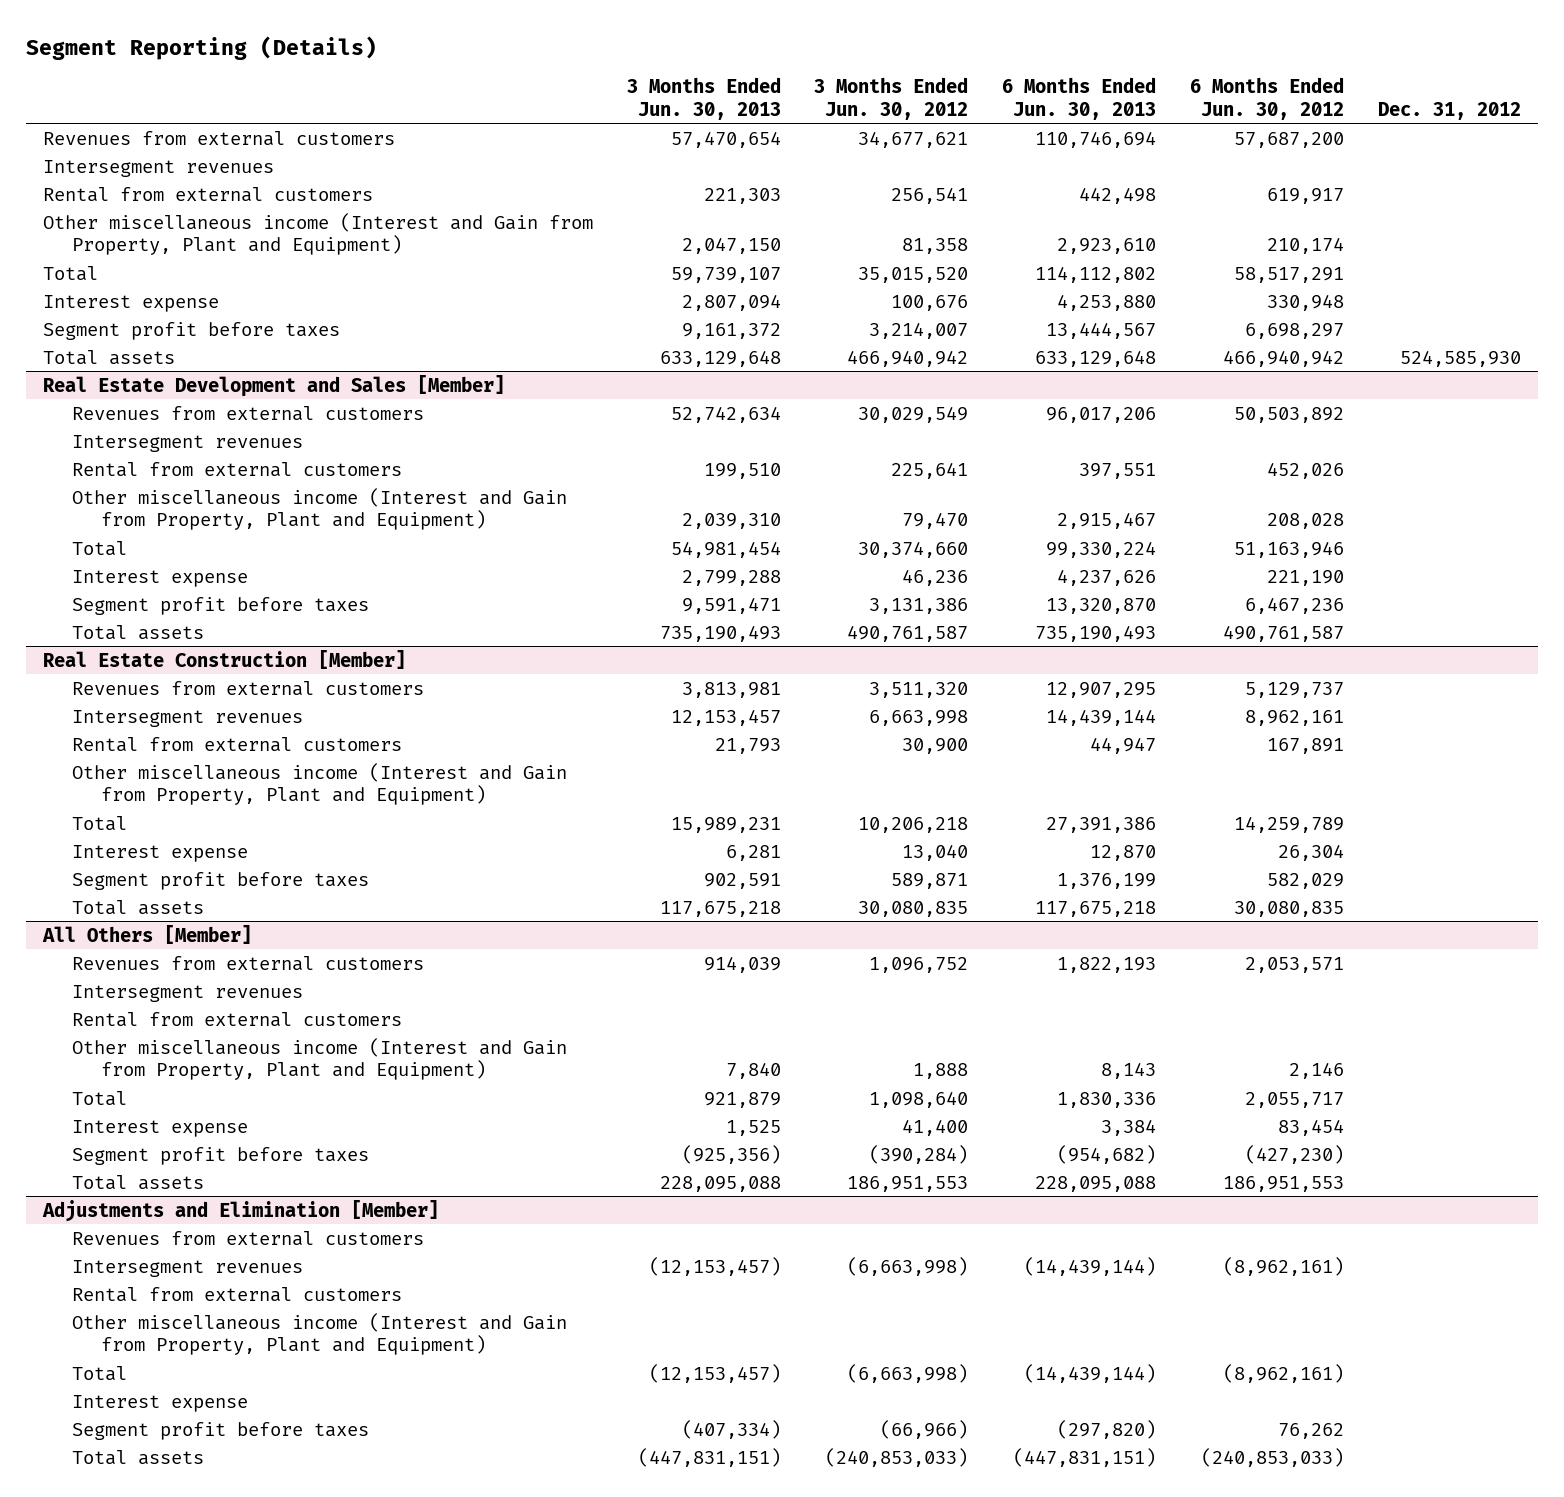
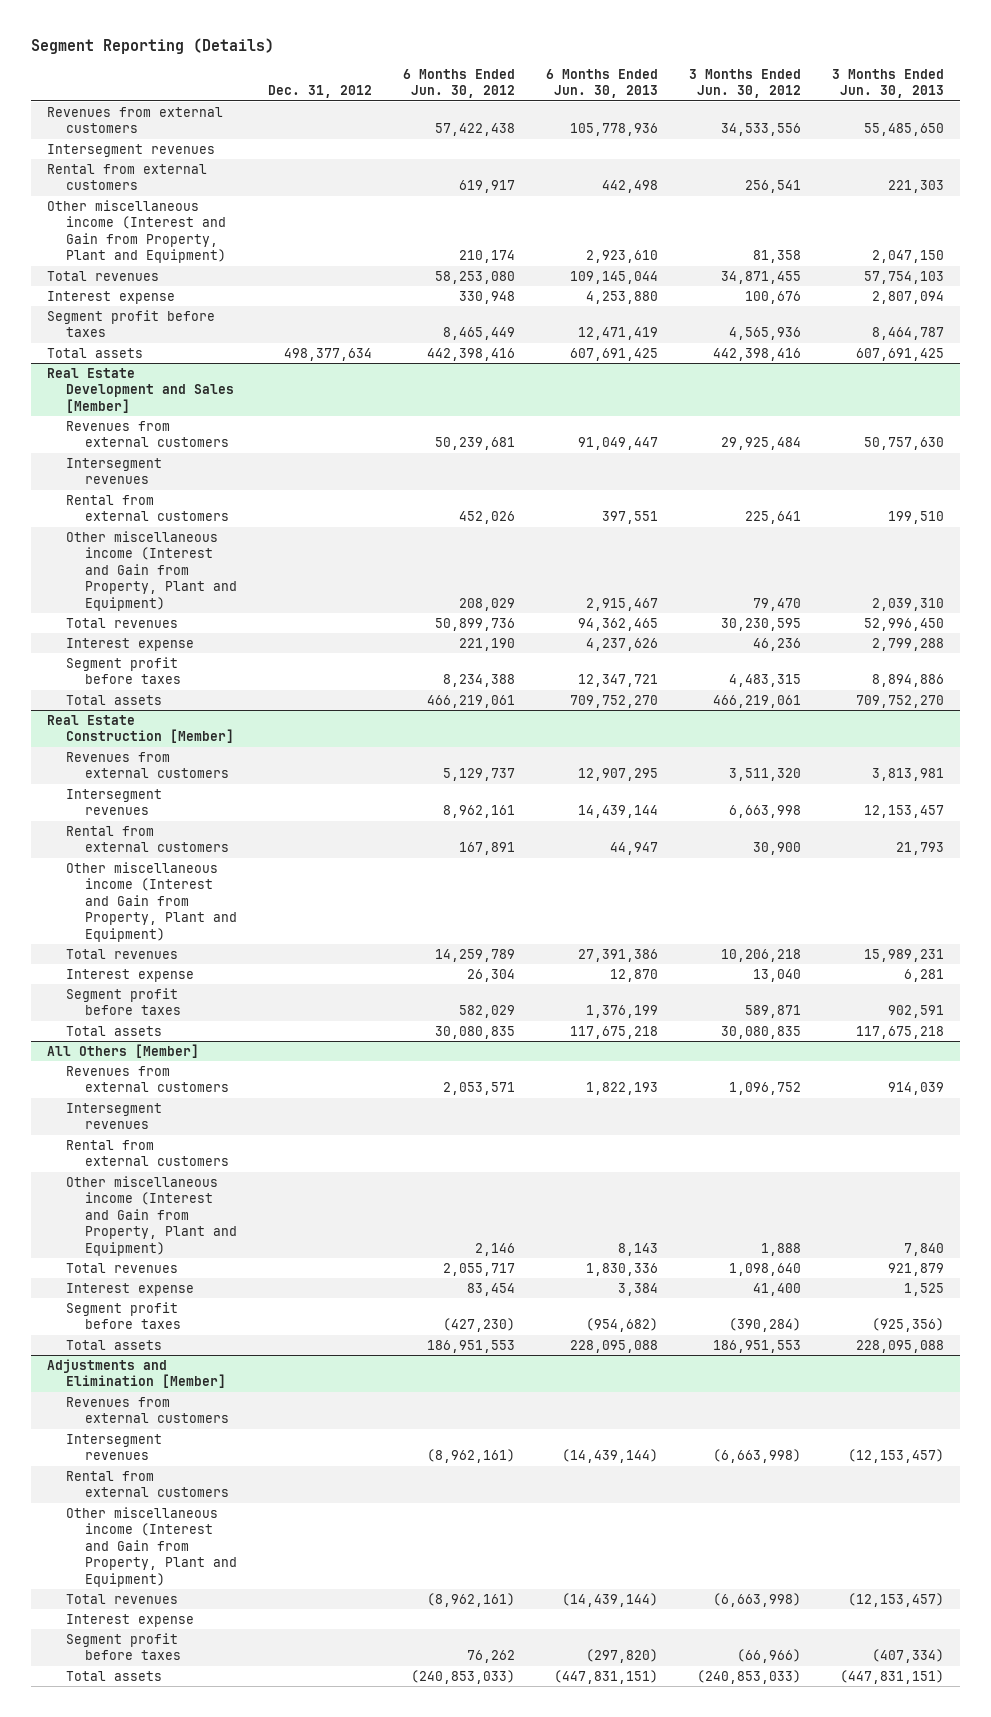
[670,130,781,148] 57,470,654 -> [864,123,945,137] 55,485,650
[858,130,969,148] 34,677,621 -> [721,123,802,137] 34,533,556
[1035,130,1157,148] 110,746,694 -> [570,123,659,137] 105,778,936
[1234,131,1345,148] 57,687,200 -> [435,123,516,137] 57,422,438
[42,265,98,281] Total -> [46,270,159,281] Total revenues
[670,266,781,283] 59,739,107 -> [864,270,945,284] 57,754,103
[858,266,969,283] 35,015,520 -> [721,270,802,284] 34,871,455
[1035,265,1157,283] 114,112,802 -> [570,270,659,284] 109,145,044
[1234,266,1345,283] 58,517,291 -> [435,270,516,284] 58,253,080
[681,322,781,339] 9,161,372 -> [872,327,945,341] 8,464,787
[869,321,969,339] 3,214,007 -> [729,327,802,341] 4,565,936
[1046,321,1157,339] 13,444,567 -> [578,327,659,341] 12,471,419
[1245,322,1345,339] 6,698,297 -> [443,327,516,341] 8,465,449
[659,349,781,367] 633,129,648 -> [856,347,945,361] 607,691,425
[847,349,969,367] 466,940,942 -> [713,347,802,361] 442,398,416
[1035,349,1157,367] 633,129,648 -> [570,347,659,361] 607,691,425
[1223,349,1345,367] 466,940,942 -> [427,347,516,361] 442,398,416
[1399,349,1521,367] 524,585,930 -> [284,347,373,361] 498,377,634
[670,405,781,423] 52,742,634 -> [864,437,945,451] 50,757,630
[858,405,969,423] 30,029,549 -> [721,437,802,451] 29,925,484
[1046,406,1157,423] 96,017,206 -> [578,437,659,451] 91,049,447
[1234,406,1345,423] 50,503,892 -> [435,437,516,451] 50,239,681
[1267,512,1345,529] 208,028 -> [459,597,516,611] 208,029
[71,540,127,556] Total -> [65,617,178,628] Total revenues
[670,540,781,558] 54,981,454 -> [864,617,945,631] 52,996,450
[858,540,969,558] 30,374,660 -> [721,617,802,631] 30,230,595
[1046,540,1157,558] 99,330,224 -> [578,617,659,631] 94,362,465
[1234,540,1345,558] 51,163,946 -> [435,617,516,631] 50,899,736
[681,596,781,614] 9,591,471 -> [872,674,945,688] 8,894,886
[869,597,969,614] 3,131,386 -> [729,674,802,688] 4,483,315
[1046,597,1157,614] 13,320,870 -> [578,674,659,688] 12,347,721
[1245,596,1345,614] 6,467,236 -> [443,674,516,688] 8,234,388
[659,624,781,642] 735,190,493 -> [856,694,945,708] 709,752,270
[847,624,969,642] 490,761,587 -> [713,694,802,708] 466,219,061
[1035,624,1157,642] 735,190,493 -> [570,694,659,708] 709,752,270
[1223,624,1345,642] 490,761,587 -> [427,694,516,708] 466,219,061
[71,815,127,831] Total -> [65,948,178,959] Total revenues
[71,1090,127,1106] Total -> [65,1262,178,1273] Total revenues
[71,1365,127,1381] Total -> [65,1593,178,1604] Total revenues

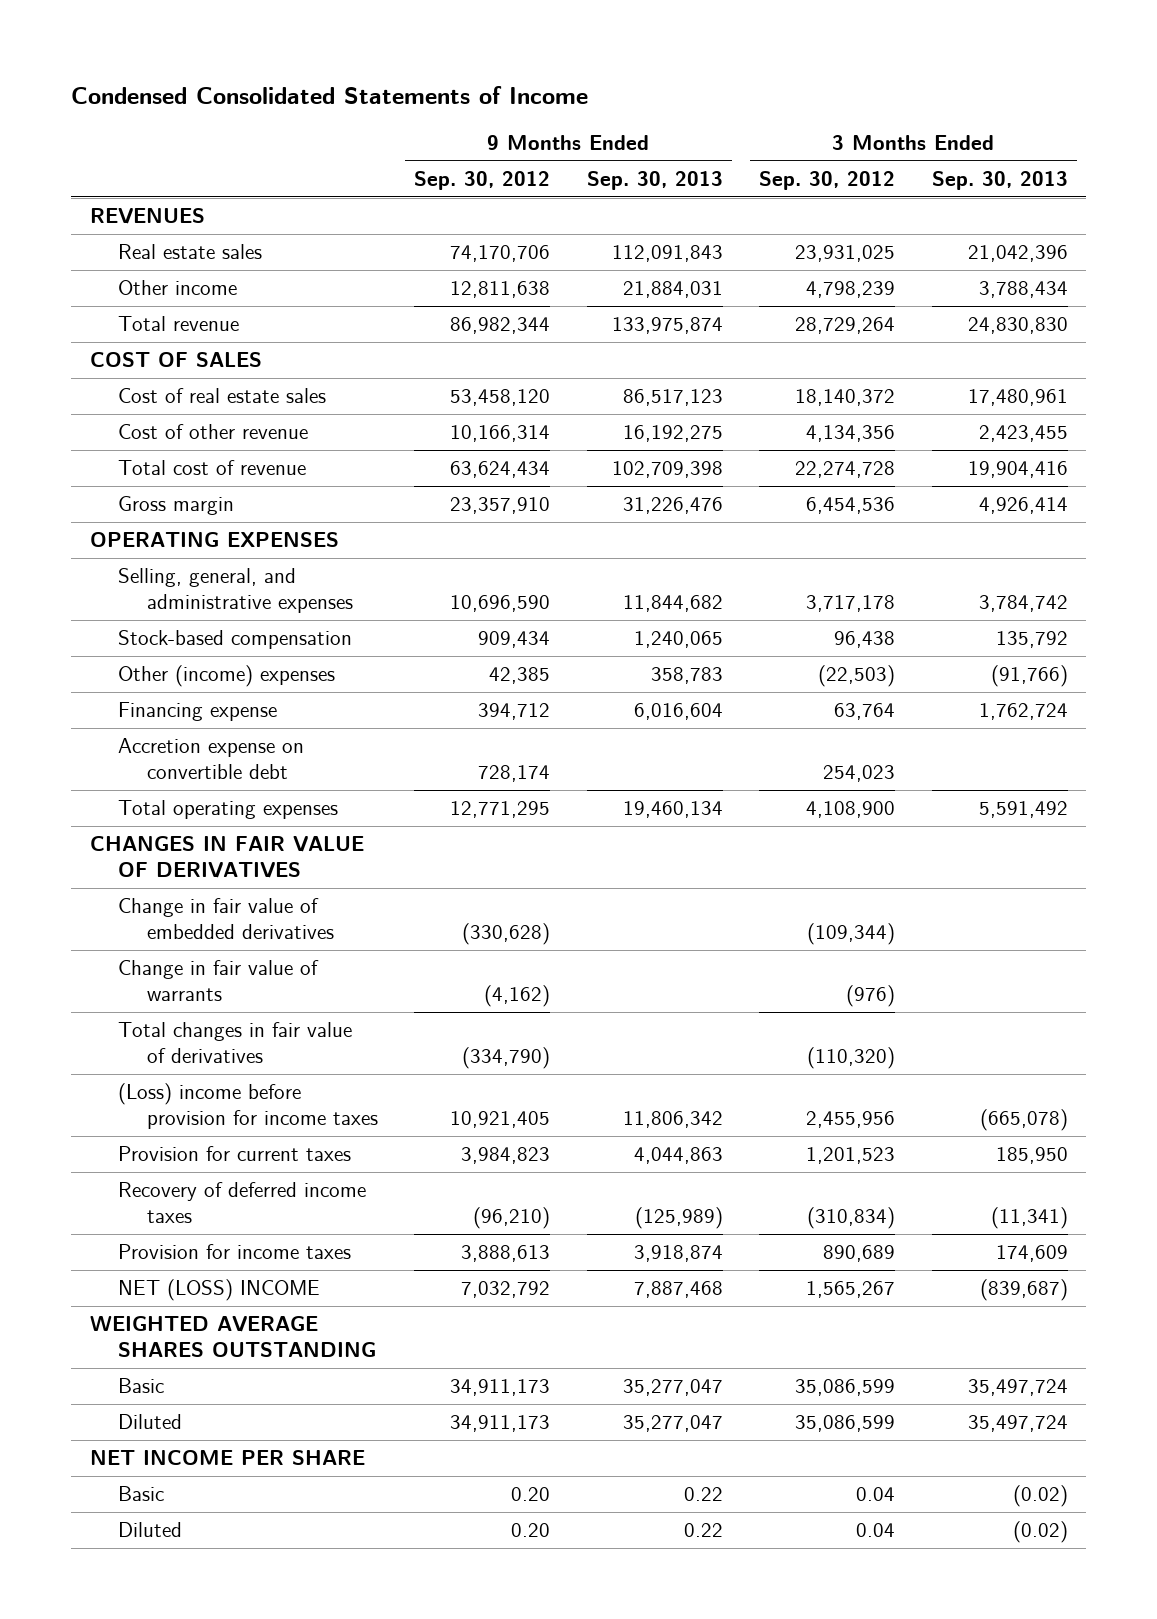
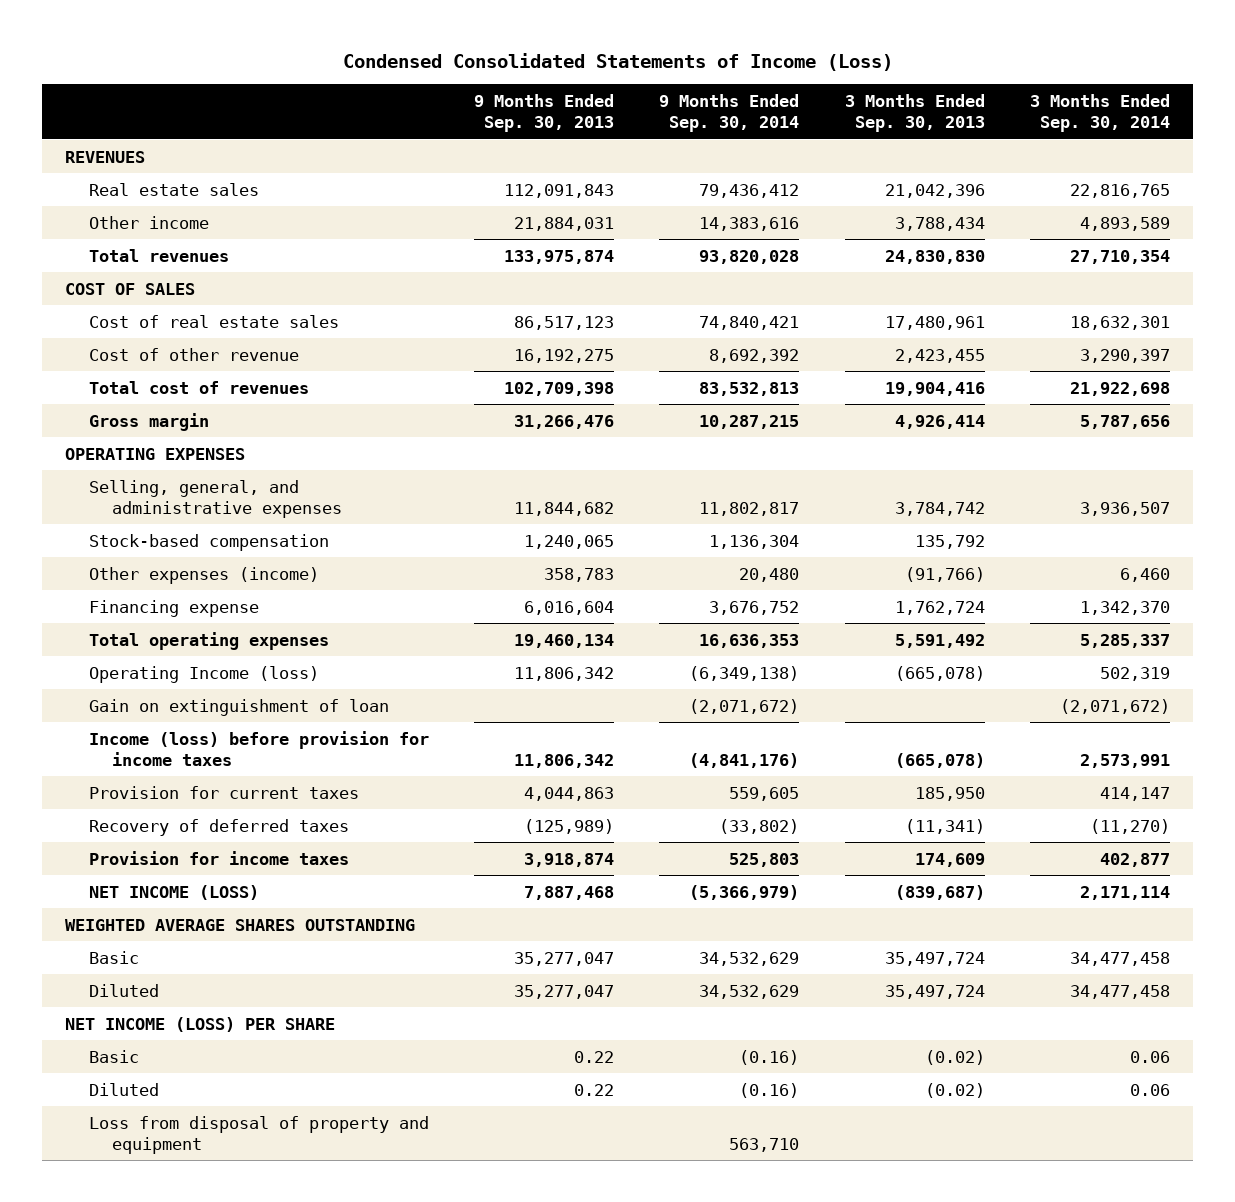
[71,85,589,104] Condensed Consolidated Statements of Income -> [342,52,893,71] Condensed Consolidated Statements of Income (Loss)
[414,170,551,190] Sep. 30, 2012 -> none
[759,170,896,190] Sep. 30, 2012 -> none
none -> [659,94,800,133] 9 Months Ended Sep. 30, 2014
none -> [1030,94,1171,133] 3 Months Ended Sep. 30, 2014
[118,316,240,332] Total revenue -> [88,248,229,262] Total revenues
[118,460,307,476] Total cost of revenue -> [88,380,309,394] Total cost of revenues
[622,497,723,515] 31,226,476 -> [513,414,614,429] 31,266,476
[118,665,336,688] Other (income) expenses -> [88,566,319,584] Other expenses (income)
[118,738,305,779] Accretion expense on convertible debt -> none
[89,836,364,878] CHANGES IN FAIR VALUE OF DERIVATIVES -> none
[118,898,334,939] Change in fair value of embedded derivatives -> none
[118,960,320,1001] Change in fair value of warrants -> none
[118,1022,353,1063] Total changes in fair value of derivatives -> none
none -> [88,665,319,683] Operating Income (loss)
none -> [88,698,389,716] Gain on extinguishment of loan
[118,1083,378,1129] (Loss) income before provision for income taxes -> [88,730,429,766] Income (loss) before provision for income taxes
[118,1182,367,1223] Recovery of deferred income taxes -> [88,818,349,836] Recovery of deferred taxes
[118,1279,321,1302] NET (LOSS) INCOME -> [88,884,259,900] NET INCOME (LOSS)
[89,1450,365,1466] NET INCOME PER SHARE -> [65,1016,336,1032] NET INCOME (LOSS) PER SHARE
none -> [88,1115,429,1154] Loss from disposal of property and equipment

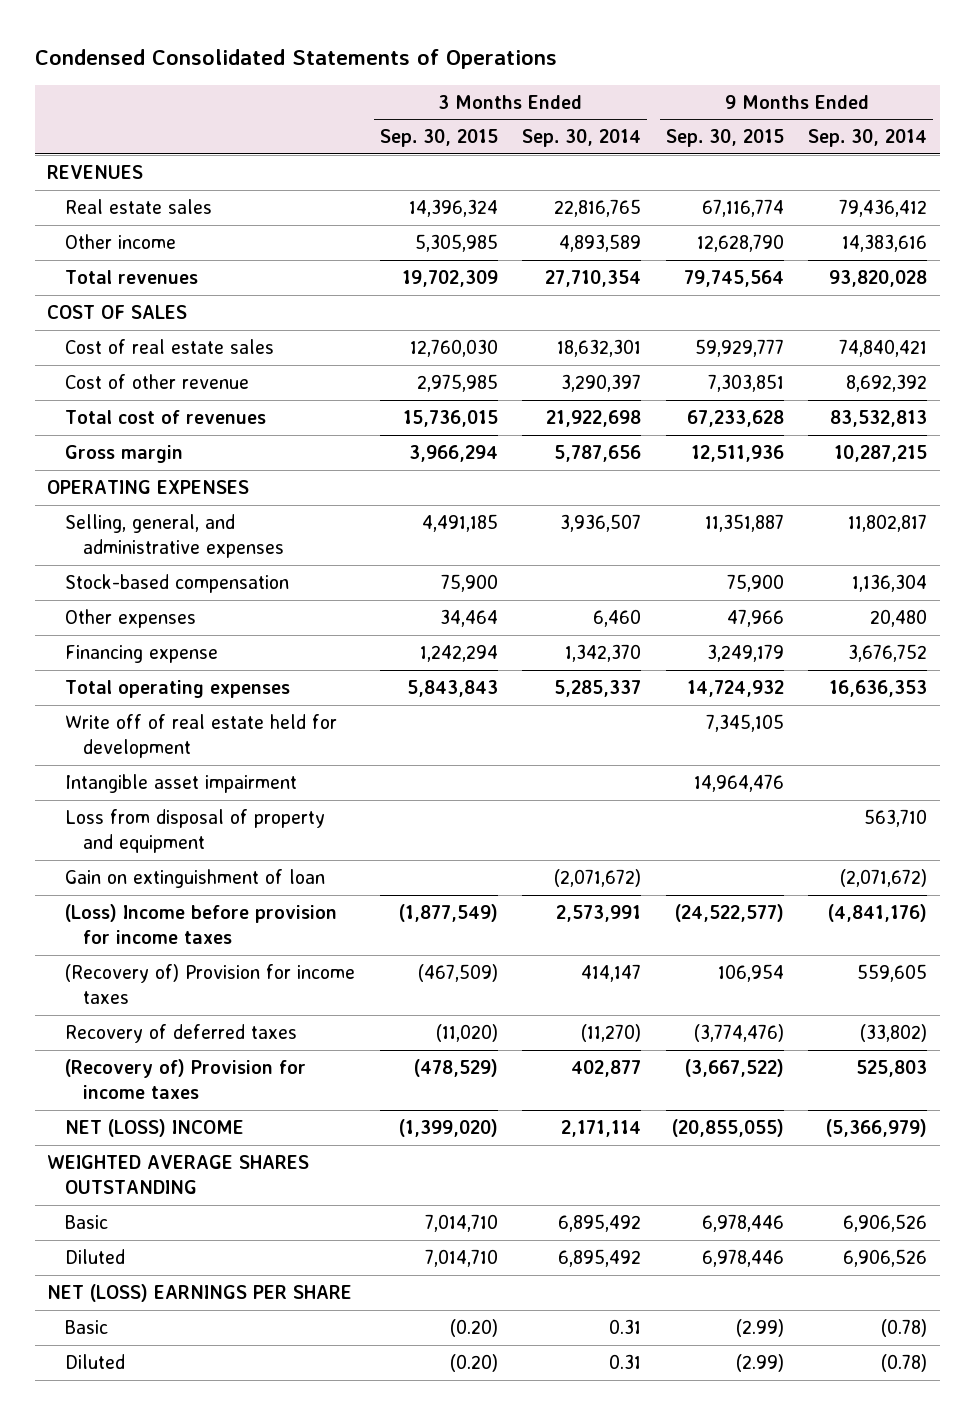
[342,52,893,71] Condensed Consolidated Statements of Income (Loss) -> [35,49,558,70] Condensed Consolidated Statements of Operations
[473,94,614,133] 9 Months Ended Sep. 30, 2013 -> none
[844,94,985,133] 3 Months Ended Sep. 30, 2013 -> none
none -> [379,129,498,148] Sep. 30, 2015
none -> [665,129,784,148] Sep. 30, 2015
[88,566,319,584] Other expenses (income) -> [65,608,197,628] Other expenses
[88,665,319,683] Operating Income (loss) -> none
none -> [65,713,338,758] Write off of real estate held for development
none -> [65,773,298,793] Intangible asset impairment
[88,1115,429,1154] Loss from disposal of property and equipment -> [65,808,326,853] Loss from disposal of property and equipment
[88,730,429,766] Income (loss) before provision for income taxes -> [65,903,338,944] (Loss) Income before provision for income taxes
[88,785,359,799] Provision for current taxes -> [65,963,356,1004] (Recovery of) Provision for income taxes
[88,850,349,865] Provision for income taxes -> [65,1058,307,1099] (Recovery of) Provision for income taxes
[88,884,259,900] NET INCOME (LOSS) -> [65,1118,245,1137] NET (LOSS) INCOME
[699,951,800,966] 34,532,629 -> [843,1213,928,1232] 6,906,526
[1070,951,1171,966] 34,477,458 -> [558,1213,642,1232] 6,895,492
[699,984,800,999] 34,532,629 -> [843,1248,928,1267] 6,906,526
[1070,984,1171,999] 34,477,458 -> [558,1248,642,1267] 6,895,492
[65,1016,336,1032] NET INCOME (LOSS) PER SHARE -> [47,1283,353,1302] NET (LOSS) EARNINGS PER SHARE
[739,1049,800,1065] (0.16) -> [881,1318,928,1337] (0.78)
[1130,1050,1171,1063] 0.06 -> [609,1318,642,1334] 0.31
[739,1082,800,1098] (0.16) -> [881,1353,928,1372] (0.78)
[1130,1083,1171,1096] 0.06 -> [609,1353,642,1369] 0.31

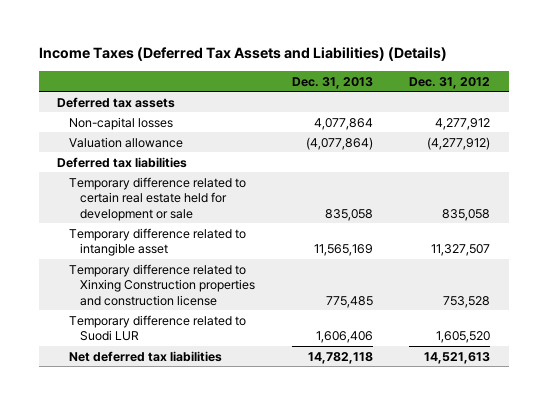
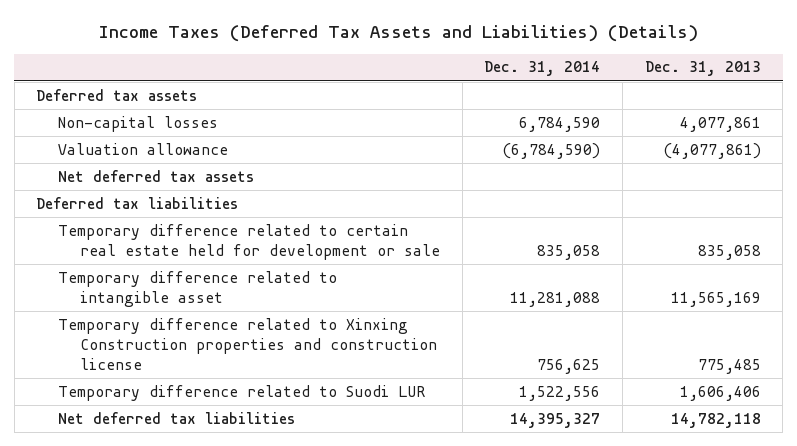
[409,76,491,89] Dec. 31, 2012 -> none
none -> [484,61,601,77] Dec. 31, 2014
[313,117,373,130] 4,077,864 -> [679,116,761,132] 4,077,861
[305,136,373,150] (4,077,864) -> [662,142,761,159] (4,077,861)
none -> [58,169,255,182] Net deferred tax assets

